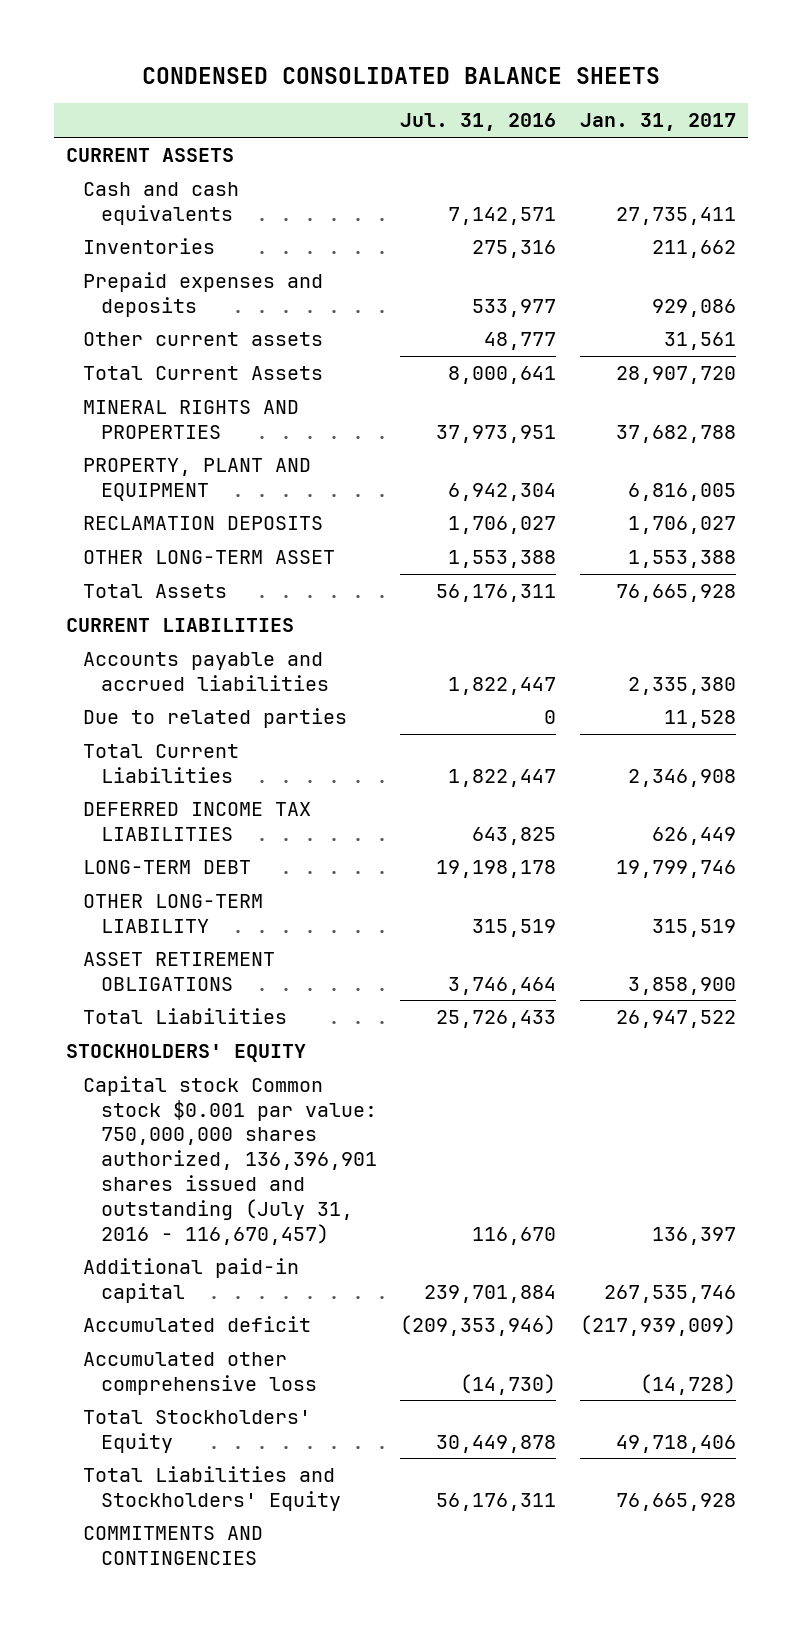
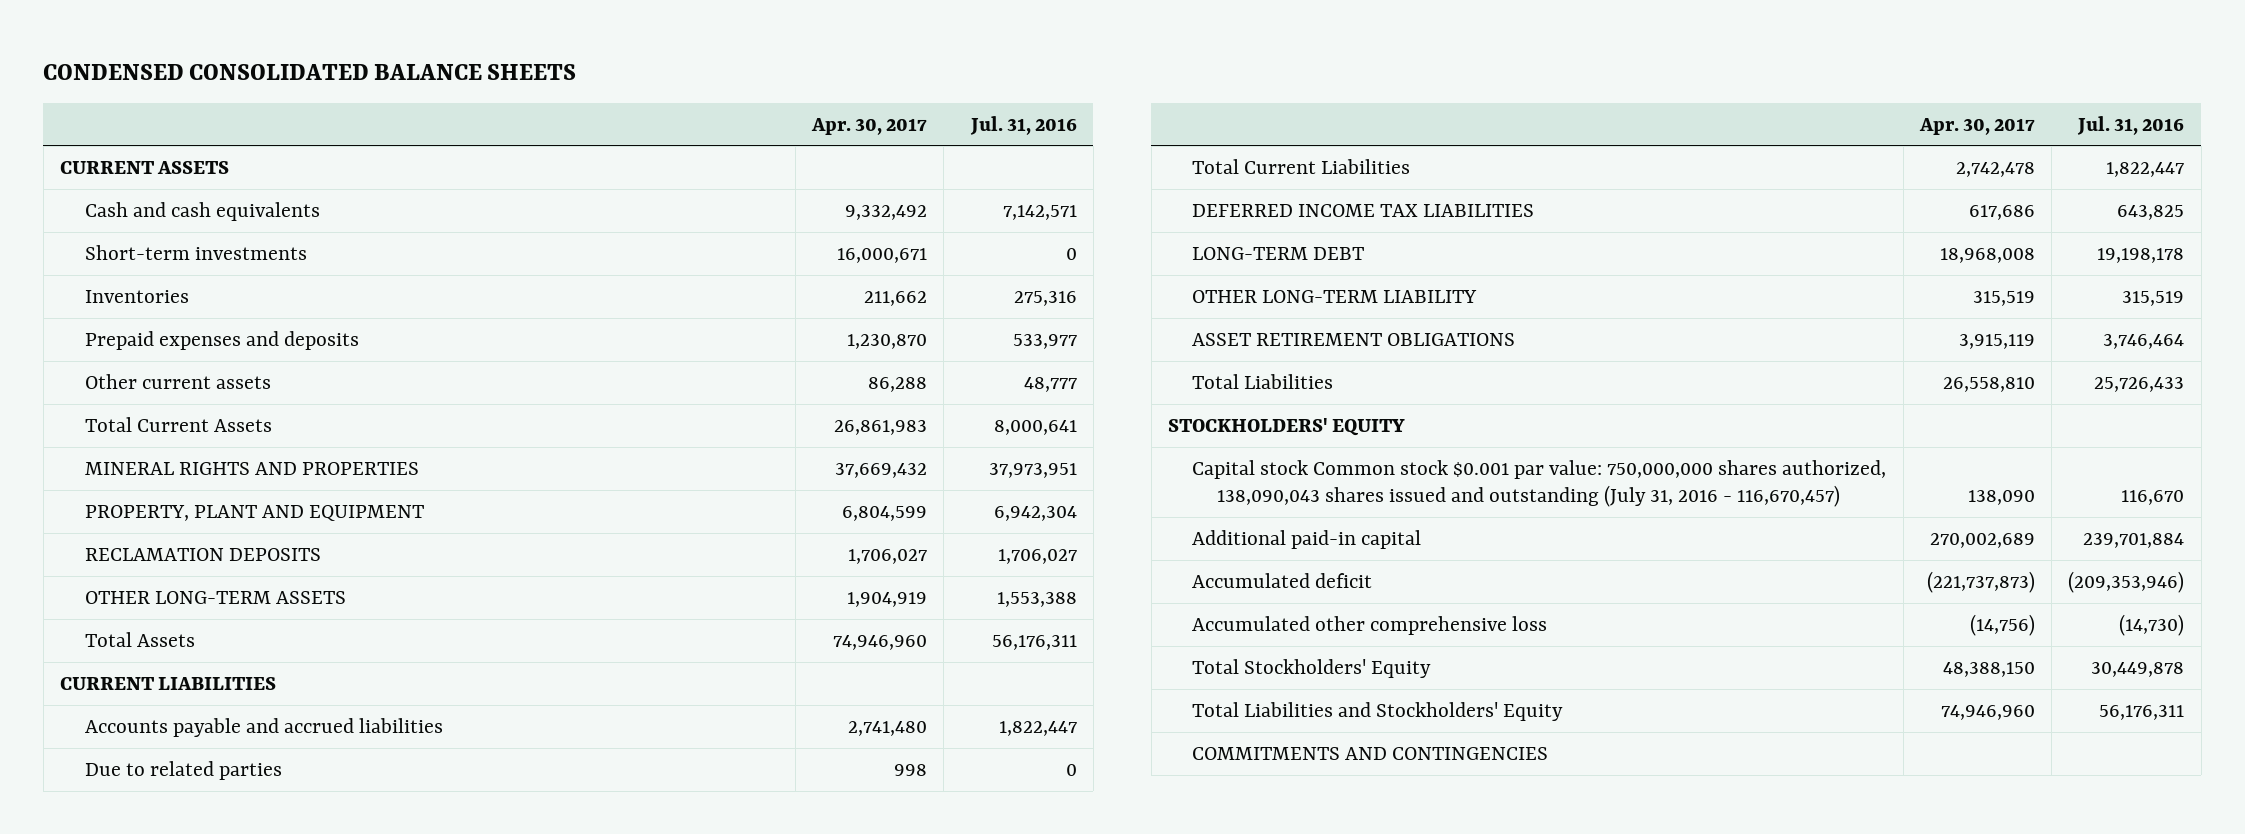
[579,113,736,132] Jan. 31, 2017 -> none
none -> [811,117,928,135] Apr. 30, 2017
none -> [84,244,307,260] Short-term investments
[83,549,336,564] OTHER LONG-TERM ASSET -> [84,590,346,604] OTHER LONG-TERM ASSETS
[83,1075,377,1245] Capital stock Common stock $0.001 par value: 750,000,000 shares authorized, 136,396,901 shares issued and outstanding (July 31, 2016 - 116,670,457) -> [1192,459,1887,507] Capital stock Common stock $0.001 par value: 750,000,000 shares authorized, 138,090,043 shares issued and outstanding (July 31, 2016 - 116,670,457)

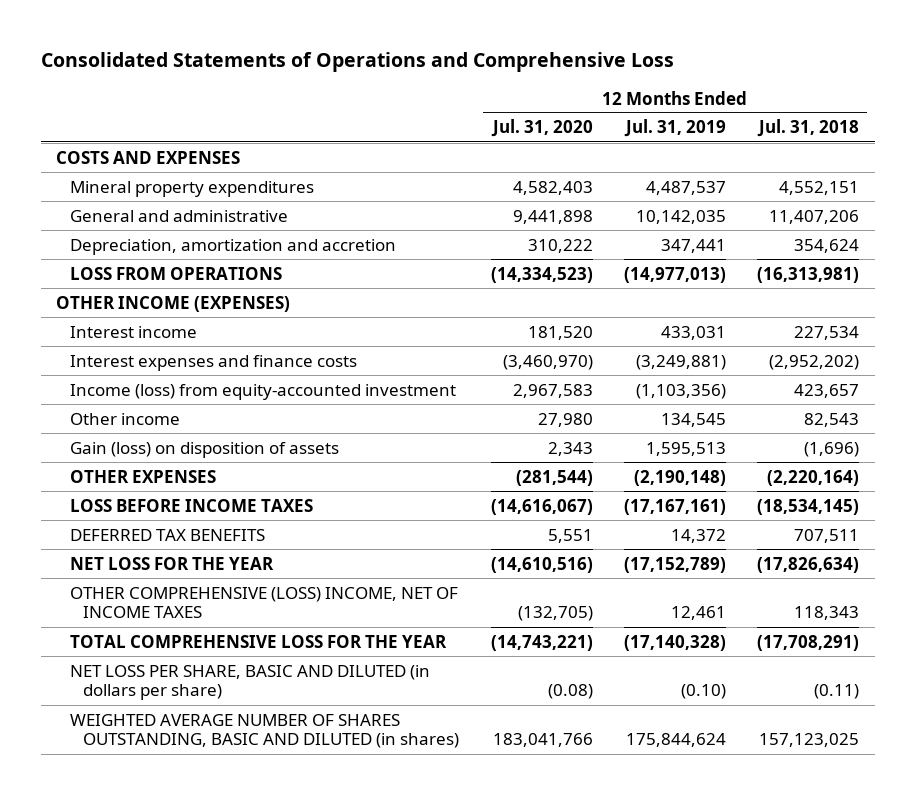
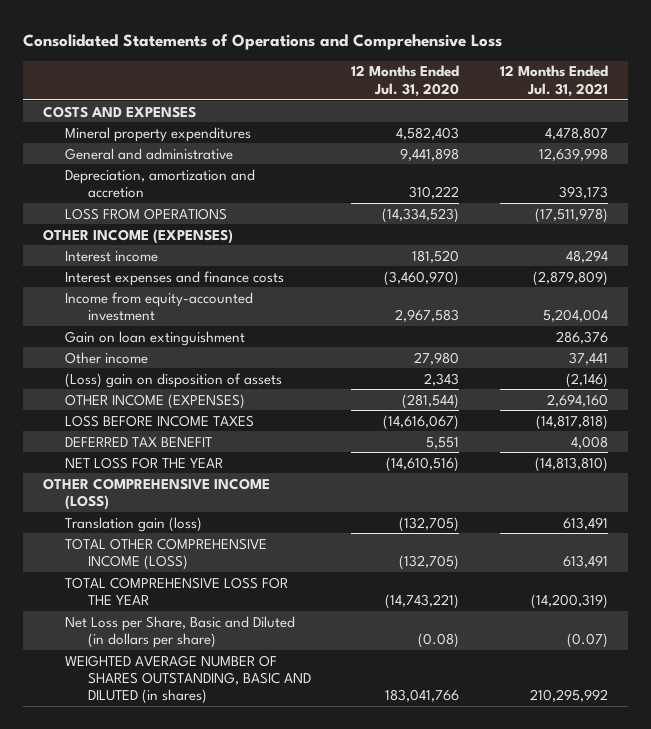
[624,119,727,138] Jul. 31, 2019 -> none
[757,119,860,138] Jul. 31, 2018 -> none
none -> [499,65,608,97] 12 Months Ended Jul. 31, 2021
[69,383,456,400] Income (loss) from equity-accounted investment -> [65,291,254,321] Income from equity-accounted investment
none -> [65,330,246,346] Gain on loan extinguishment
[69,441,339,458] Gain (loss) on disposition of assets -> [65,372,283,388] (Loss) gain on disposition of assets
[69,469,216,483] OTHER EXPENSES -> [65,393,246,409] OTHER INCOME (EXPENSES)
[69,528,265,541] DEFERRED TAX BENEFITS -> [65,436,213,447] DEFERRED TAX BENEFIT
none -> [42,477,270,510] OTHER COMPREHENSIVE INCOME (LOSS)
none -> [65,516,203,532] Translation gain (loss)
[69,586,458,619] OTHER COMPREHENSIVE (LOSS) INCOME, NET OF INCOME TAXES -> [65,537,268,570] TOTAL OTHER COMPREHENSIVE INCOME (LOSS)
[69,664,430,701] NET LOSS PER SHARE, BASIC AND DILUTED (in dollars per share) -> [65,615,296,648] Net Loss per Share, Basic and Diluted (in dollars per share)

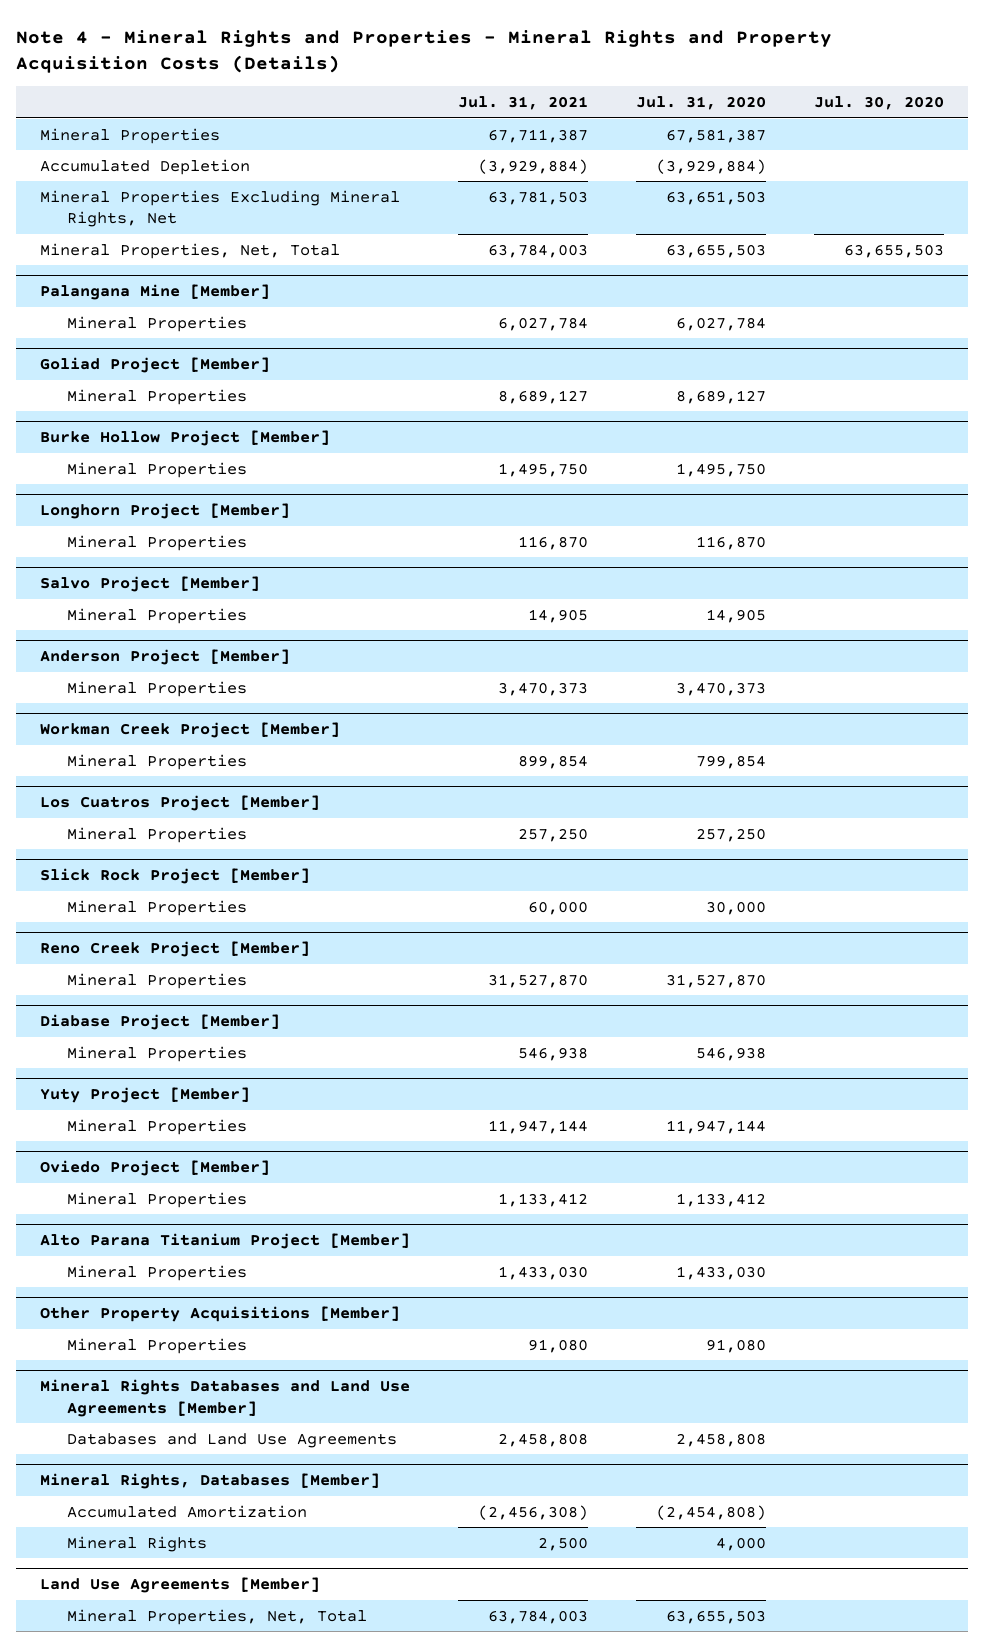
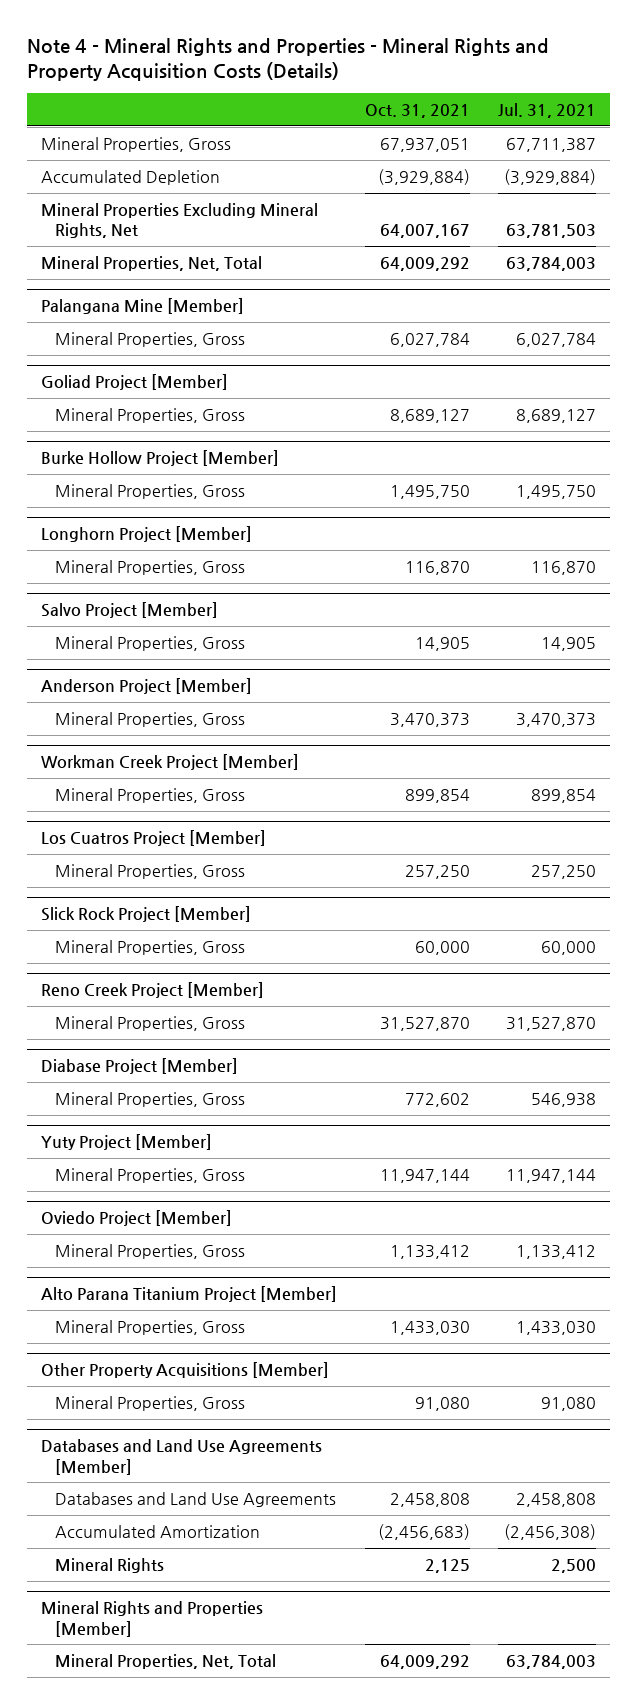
[636,96,767,111] Jul. 31, 2020 -> none
[813,96,944,111] Jul. 30, 2020 -> none
none -> [365,103,471,118] Oct. 31, 2021
[40,127,221,144] Mineral Properties -> [40,136,231,152] Mineral Properties, Gross
[67,315,248,332] Mineral Properties -> [54,331,245,347] Mineral Properties, Gross
[67,388,248,405] Mineral Properties -> [54,407,245,423] Mineral Properties, Gross
[67,461,248,478] Mineral Properties -> [54,483,245,499] Mineral Properties, Gross
[67,534,248,551] Mineral Properties -> [54,559,245,575] Mineral Properties, Gross
[67,607,248,624] Mineral Properties -> [54,635,245,651] Mineral Properties, Gross
[67,680,248,697] Mineral Properties -> [54,711,245,727] Mineral Properties, Gross
[67,753,248,770] Mineral Properties -> [54,787,245,803] Mineral Properties, Gross
[67,826,248,843] Mineral Properties -> [54,863,245,879] Mineral Properties, Gross
[67,899,248,916] Mineral Properties -> [54,939,245,955] Mineral Properties, Gross
[67,972,248,989] Mineral Properties -> [54,1015,245,1031] Mineral Properties, Gross
[67,1045,248,1062] Mineral Properties -> [54,1091,245,1107] Mineral Properties, Gross
[67,1118,248,1135] Mineral Properties -> [54,1167,245,1183] Mineral Properties, Gross
[67,1191,248,1208] Mineral Properties -> [54,1243,245,1259] Mineral Properties, Gross
[67,1264,248,1281] Mineral Properties -> [54,1319,245,1335] Mineral Properties, Gross
[67,1337,248,1354] Mineral Properties -> [54,1395,245,1411] Mineral Properties, Gross
[40,1379,411,1417] Mineral Rights Databases and Land Use Agreements [Member] -> [40,1439,322,1475] Databases and Land Use Agreements [Member]
[40,1473,381,1490] Mineral Rights, Databases [Member] -> none
[40,1577,321,1594] Land Use Agreements [Member] -> none
none -> [40,1601,263,1637] Mineral Rights and Properties [Member]

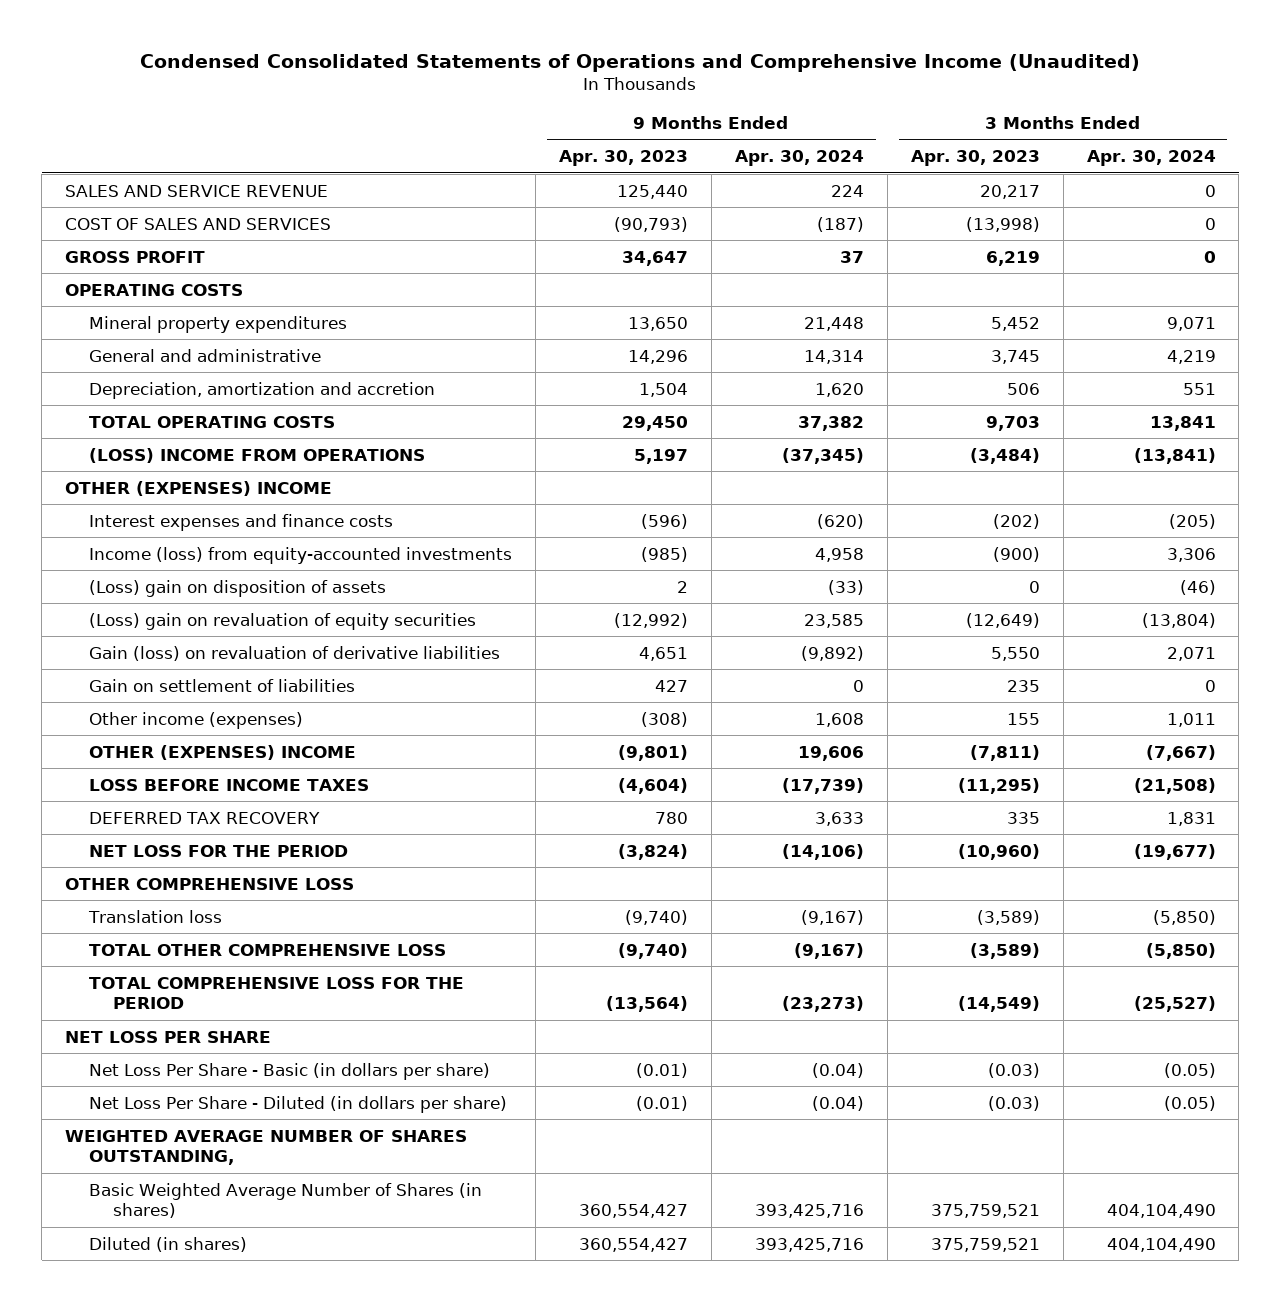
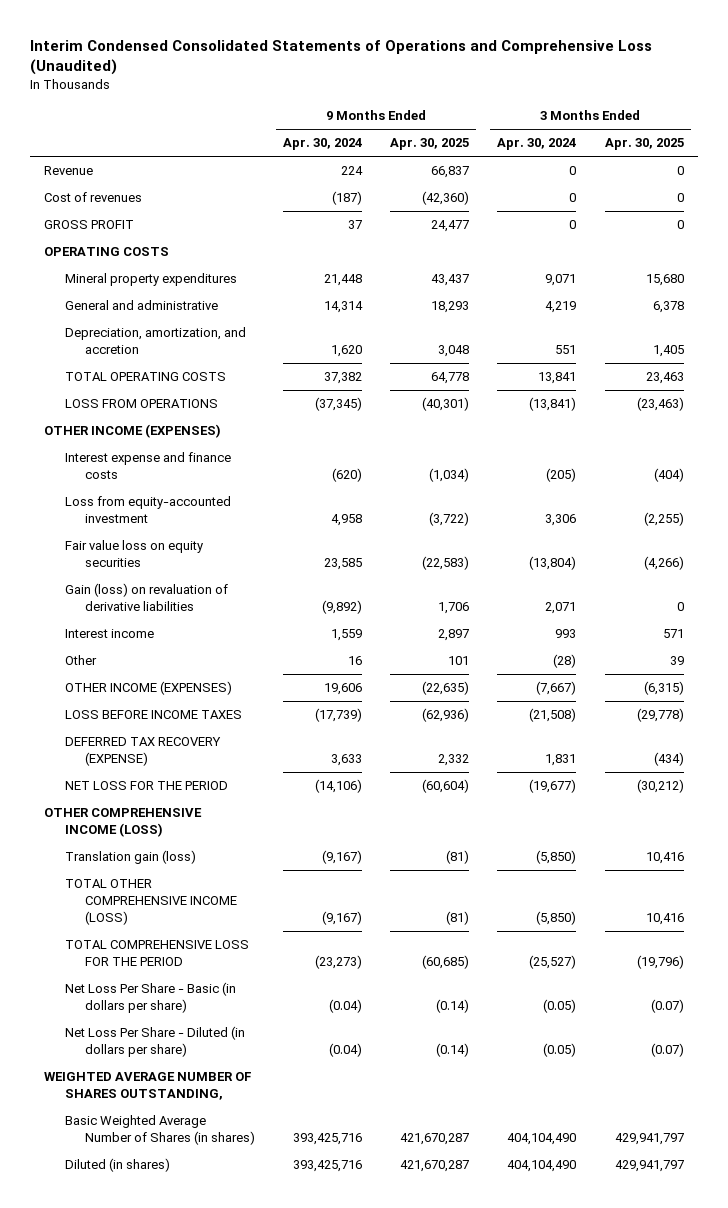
[140,53,1141,72] Condensed Consolidated Statements of Operations and Comprehensive Income (Unaudited) -> [30,39,653,75] Interim Condensed Consolidated Statements of Operations and Comprehensive Loss (Unaudited)
[559,150,689,167] Apr. 30, 2023 -> none
[910,150,1040,167] Apr. 30, 2023 -> none
none -> [390,138,470,151] Apr. 30, 2025
none -> [604,138,684,151] Apr. 30, 2025
[65,184,329,197] SALES AND SERVICE REVENUE -> [44,166,94,176] Revenue
[65,217,332,230] COST OF SALES AND SERVICES -> [44,192,143,203] Cost of revenues
[89,381,436,399] Depreciation, amortization and accretion -> [64,327,246,355] Depreciation, amortization, and accretion
[89,579,387,597] (Loss) gain on disposition of assets -> none
[89,447,426,463] (LOSS) INCOME FROM OPERATIONS -> [64,399,218,409] LOSS FROM OPERATIONS
[65,480,333,496] OTHER (EXPENSES) INCOME -> [44,424,222,439] OTHER INCOME (EXPENSES)
[89,513,394,531] Interest expenses and finance costs -> [64,452,231,480] Interest expense and finance costs
[89,546,513,564] Income (loss) from equity-accounted investments -> [64,496,231,524] Loss from equity-accounted investment
[89,612,477,630] (Loss) gain on revaluation of equity securities -> [64,540,203,568] Fair value loss on equity securities
[89,678,356,692] Gain on settlement of liabilities -> none
none -> [64,629,154,639] Interest income
[89,711,304,729] Other income (expenses) -> [64,655,97,666] Other
[814,712,864,727] 1,608 -> [348,656,363,666] 16
[1166,712,1216,727] 1,011 -> [553,654,577,669] (28)
[89,744,357,760] OTHER (EXPENSES) INCOME -> [64,681,232,696] OTHER INCOME (EXPENSES)
[89,811,321,824] DEFERRED TAX RECOVERY -> [64,737,221,767] DEFERRED TAX RECOVERY (EXPENSE)
[65,877,355,890] OTHER COMPREHENSIVE LOSS -> [44,808,203,838] OTHER COMPREHENSIVE INCOME (LOSS)
[88,909,223,923] Translation loss -> [64,850,196,865] Translation gain (loss)
[89,943,447,956] TOTAL OTHER COMPREHENSIVE LOSS -> [64,879,238,926] TOTAL OTHER COMPREHENSIVE INCOME (LOSS)
[65,1030,272,1043] NET LOSS PER SHARE -> none

